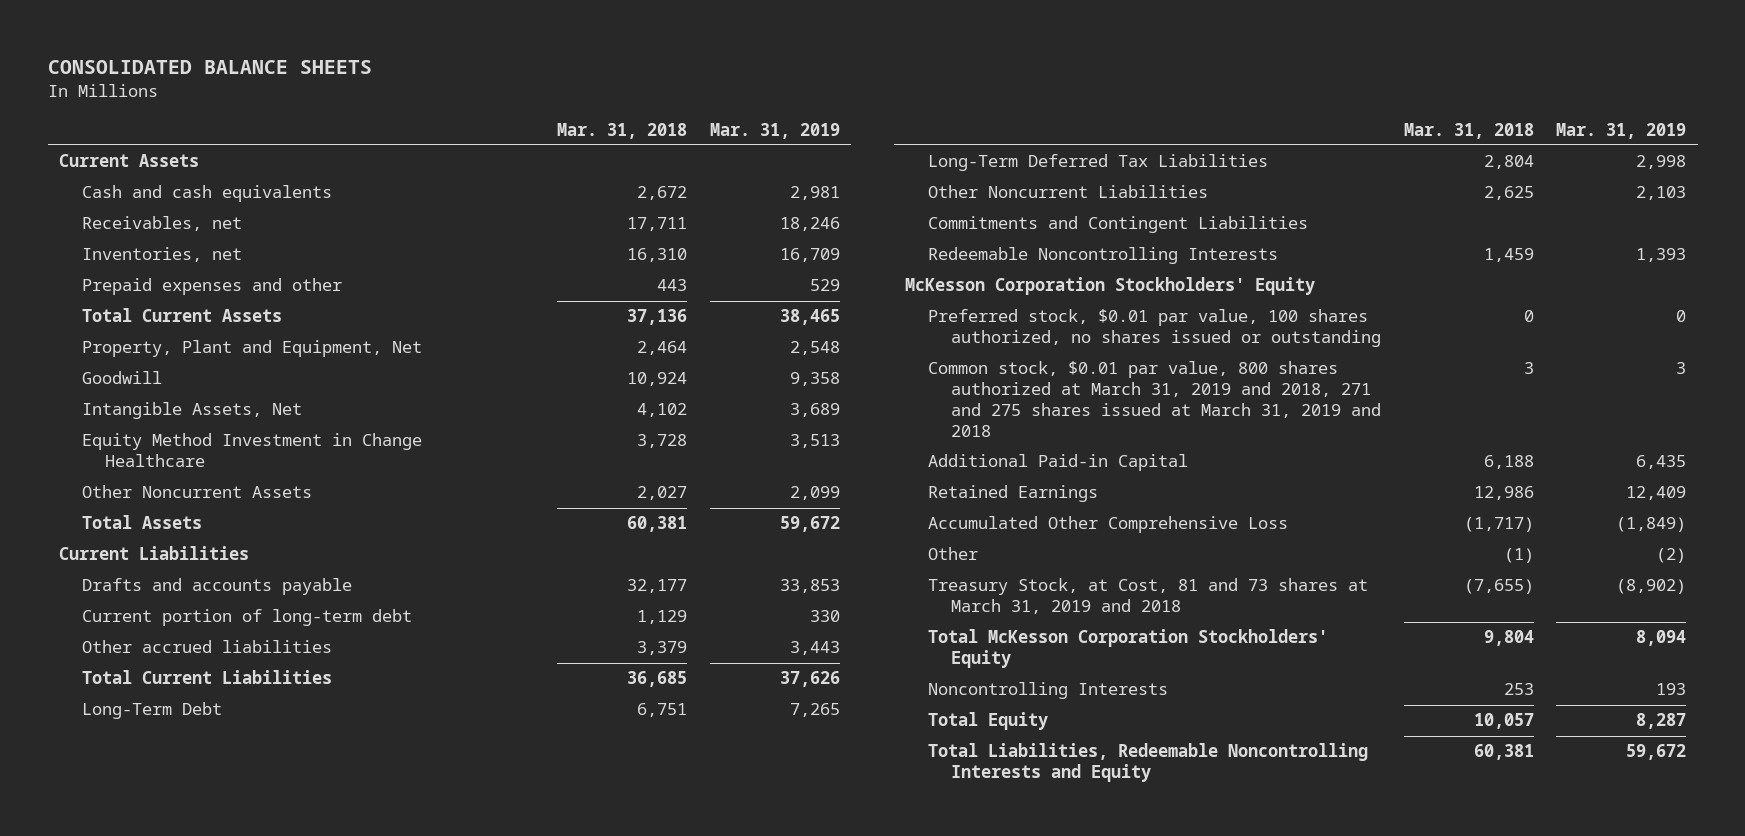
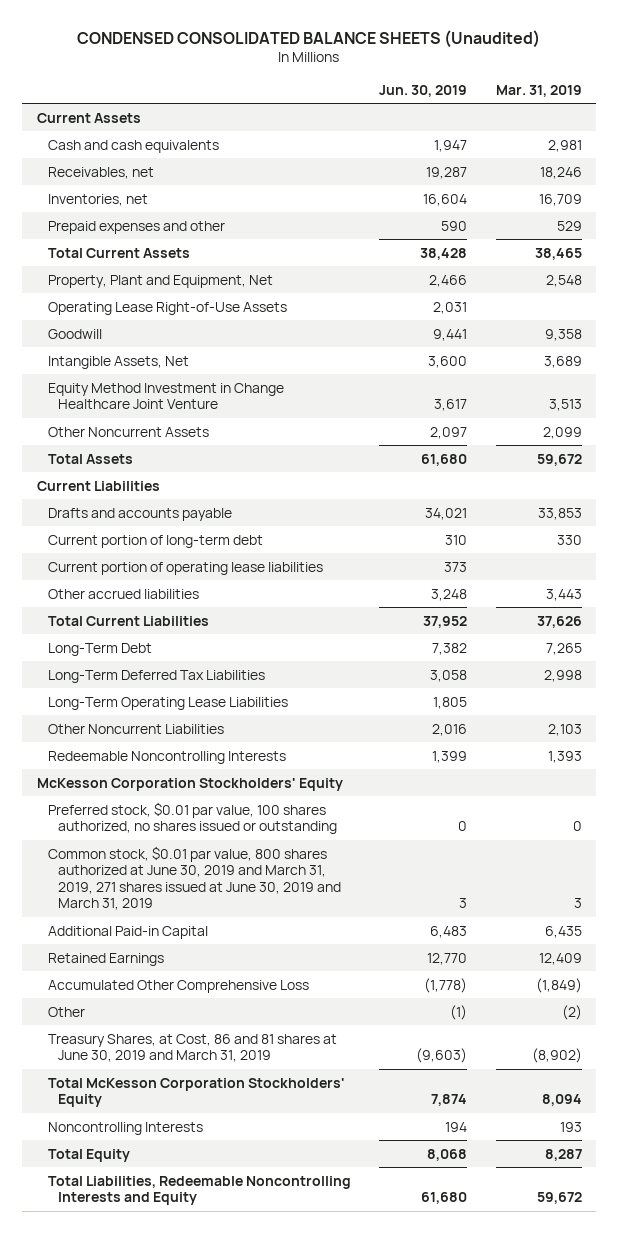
[47,60,372,75] CONSOLIDATED BALANCE SHEETS -> [77,29,541,48] CONDENSED CONSOLIDATED BALANCE SHEETS (Unaudited)
[557,122,688,139] Mar. 31, 2018 -> none
none -> [379,84,468,97] Jun. 30, 2019
none -> [47,301,287,315] Operating Lease Right-of-Use Assets
[81,433,422,468] Equity Method Investment in Change Healthcare -> [47,382,284,410] Equity Method Investment in Change Healthcare Joint Venture
none -> [47,561,323,575] Current portion of operating lease liabilities
none -> [47,696,288,710] Long-Term Operating Lease Liabilities
[928,216,1309,234] Commitments and Contingent Liabilities -> none
[928,361,1382,438] Common stock, $0.01 par value, 800 shares authorized at March 31, 2019 and 2018, 271 and 275 shares issued at March 31, 2019 and 2018 -> [47,845,342,911] Common stock, $0.01 par value, 800 shares authorized at June 30, 2019 and March 31, 2019, 271 shares issued at June 30, 2019 and March 31, 2019
[928,578,1369,615] Treasury Stock, at Cost, 81 and 73 shares at March 31, 2019 and 2018 -> [47,1033,337,1063] Treasury Shares, at Cost, 86 and 81 shares at June 30, 2019 and March 31, 2019

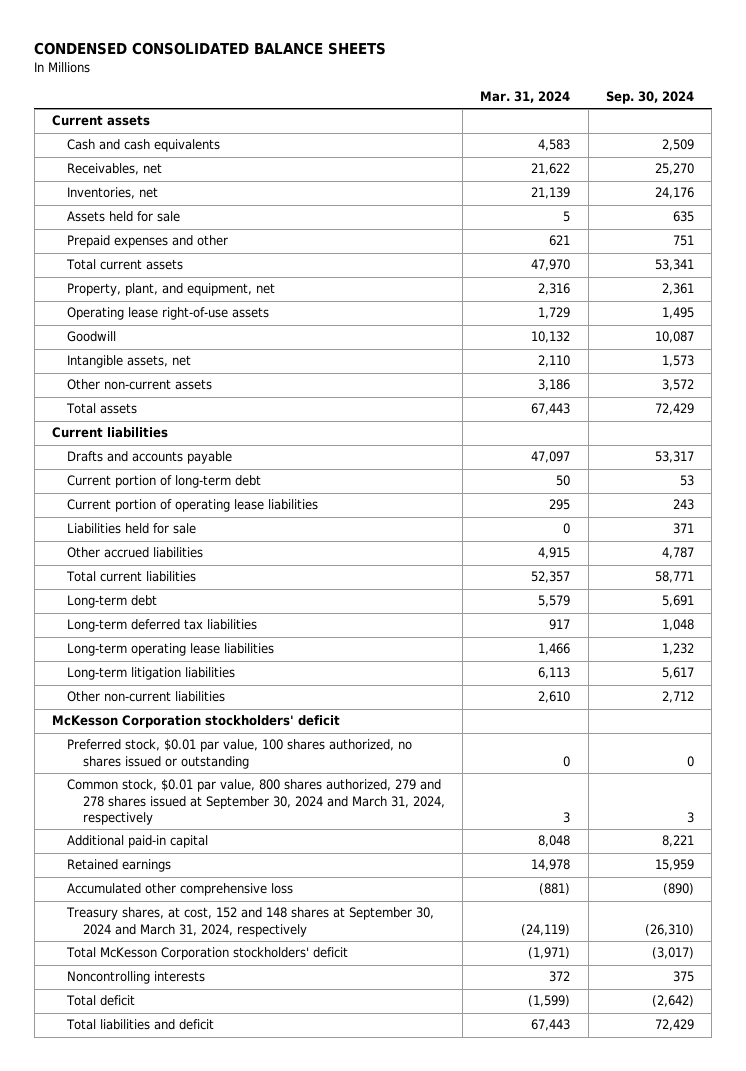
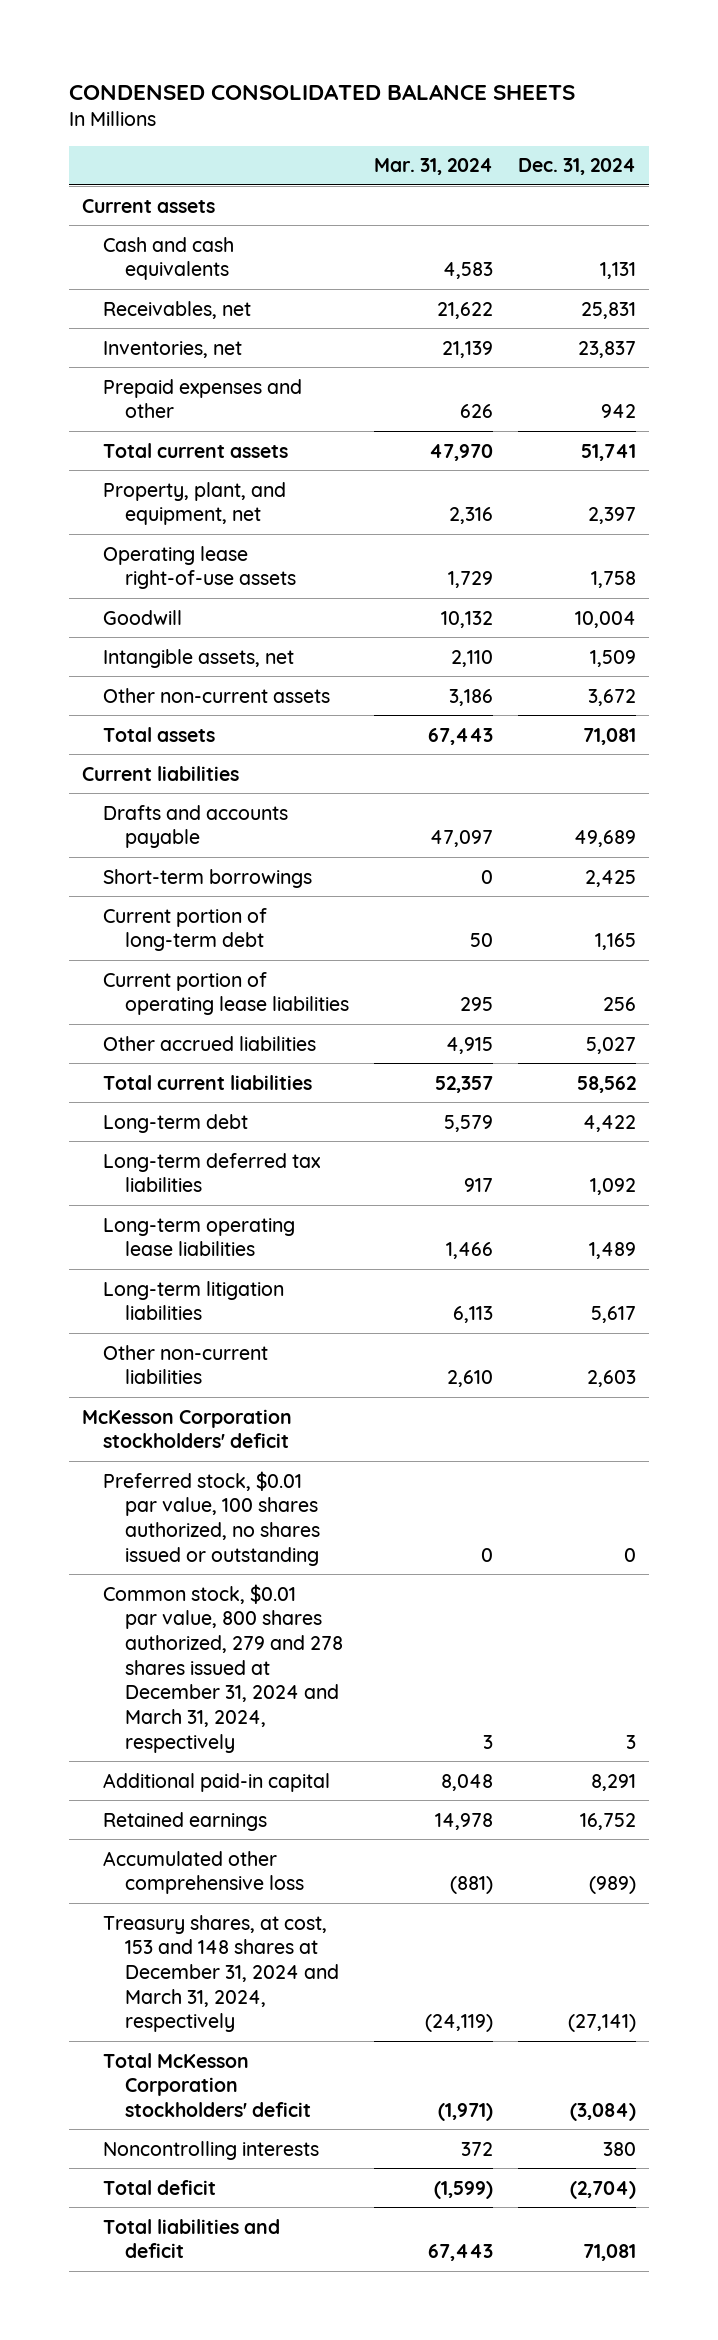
[605,90,694,104] Sep. 30, 2024 -> none
none -> [518,158,637,176] Dec. 31, 2024
[67,211,181,223] Assets held for sale -> none
[549,235,571,247] 621 -> [459,404,493,419] 626
none -> [103,868,313,888] Short-term borrowings
[67,523,197,535] Liabilities held for sale -> none
[67,779,445,825] Common stock, $0.01 par value, 800 shares authorized, 279 and 278 shares issued at September 30, 2024 and March 31, 2024, respectively -> [103,1583,343,1753] Common stock, $0.01 par value, 800 shares authorized, 279 and 278 shares issued at December 31, 2024 and March 31, 2024, respectively
[66,907,435,937] Treasury shares, at cost, 152 and 148 shares at September 30, 2024 and March 31, 2024, respectively -> [103,1914,339,2033] Treasury shares, at cost, 153 and 148 shares at December 31, 2024 and March 31, 2024, respectively

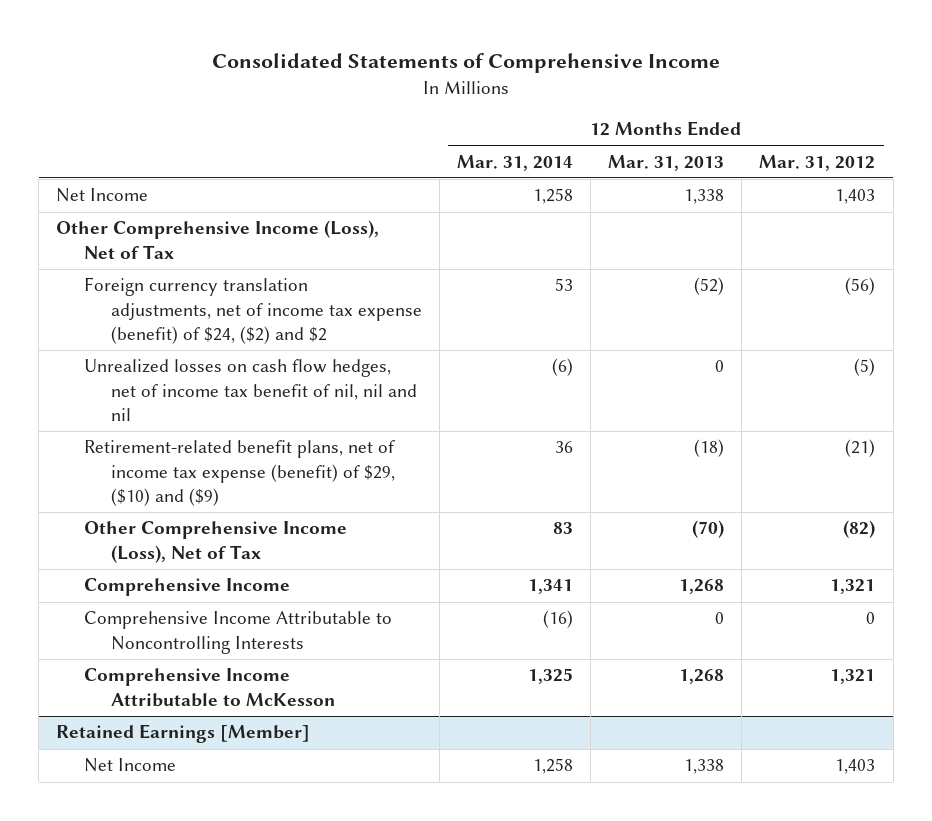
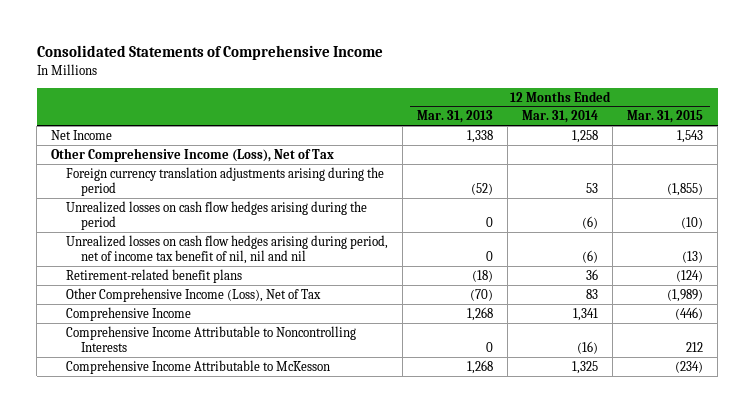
[759,154,876,171] Mar. 31, 2012 -> none
none -> [627,110,704,124] Mar. 31, 2015
[83,277,422,344] Foreign currency translation adjustments, net of income tax expense (benefit) of $24, ($2) and $2 -> [66,166,385,197] Foreign currency translation adjustments arising during the period
[83,359,417,421] Unrealized losses on cash flow hedges, net of income tax benefit of nil, nil and nil -> [66,200,368,231] Unrealized losses on cash flow hedges arising during the period
none -> [66,234,389,265] Unrealized losses on cash flow hedges arising during period, net of income tax benefit of nil, nil and nil
[83,440,395,506] Retirement-related benefit plans, net of income tax expense (benefit) of $29, ($10) and ($9) -> [66,268,243,283] Retirement-related benefit plans
[56,724,311,744] Retained Earnings [Member] -> none
[83,758,176,773] Net Income -> none

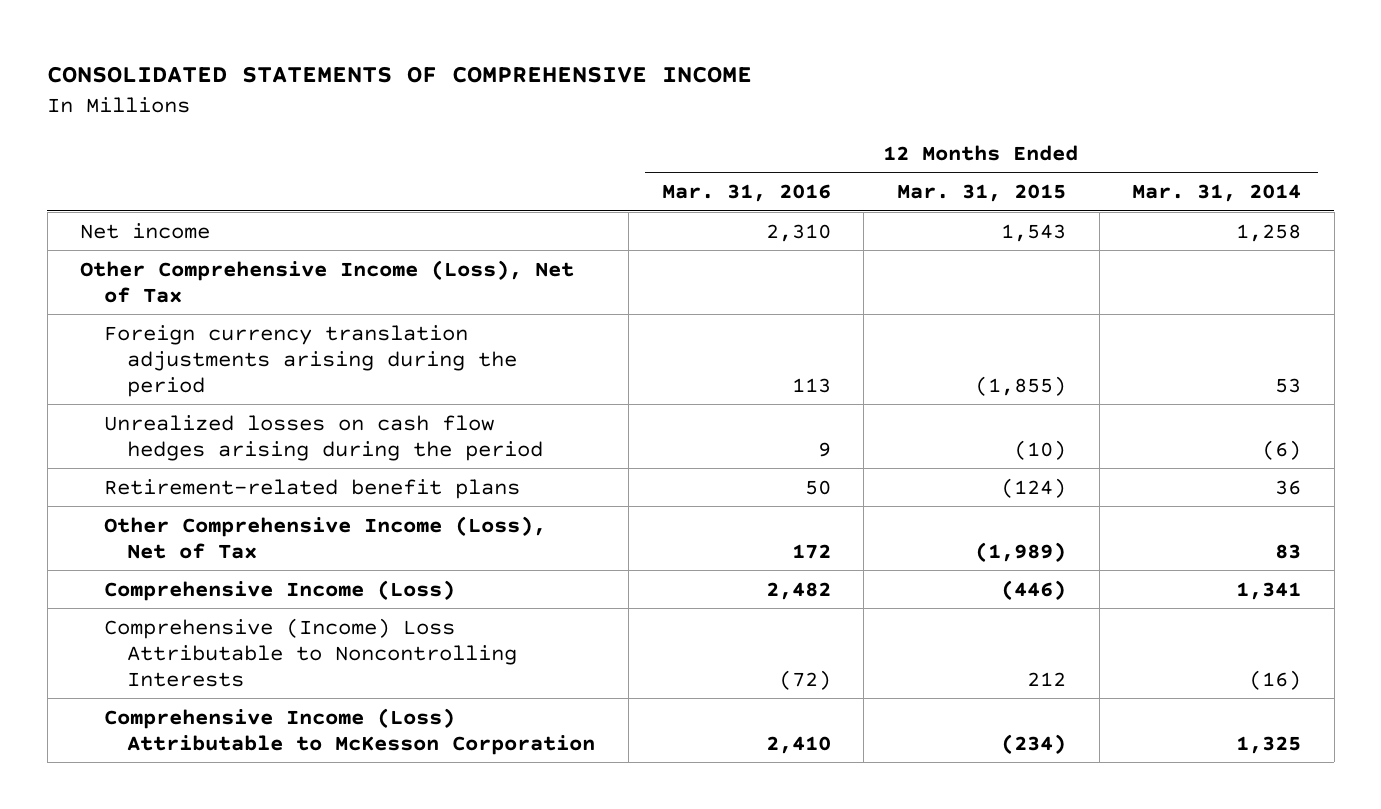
[36,45,383,61] Consolidated Statements of Comprehensive Income -> [47,65,753,83] CONSOLIDATED STATEMENTS OF COMPREHENSIVE INCOME
[417,110,494,124] Mar. 31, 2013 -> none
none -> [661,184,831,203] Mar. 31, 2016
[51,129,113,140] Net Income -> [80,222,211,239] Net income
[66,234,389,265] Unrealized losses on cash flow hedges arising during period, net of income tax benefit of nil, nil and nil -> none
[66,306,192,321] Comprehensive Income -> [103,579,455,601] Comprehensive Income (Loss)
[66,325,357,353] Comprehensive Income Attributable to Noncontrolling Interests -> [103,617,518,687] Comprehensive (Income) Loss Attributable to Noncontrolling Interests
[66,359,331,374] Comprehensive Income Attributable to McKesson -> [103,707,596,755] Comprehensive Income (Loss) Attributable to McKesson Corporation

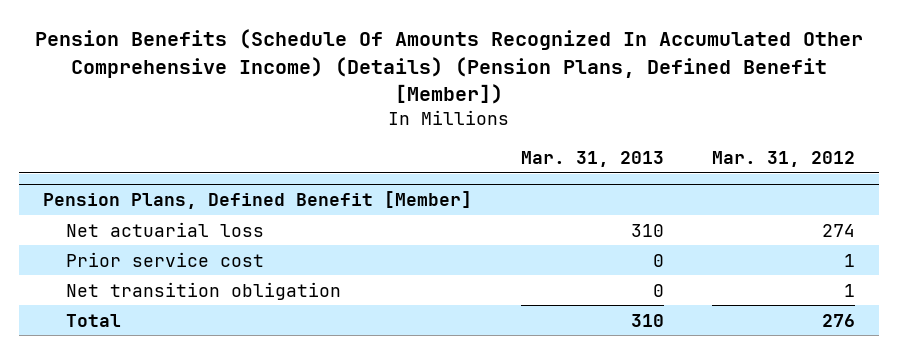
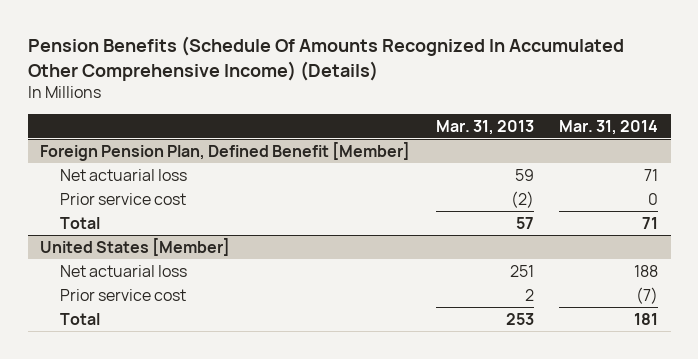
[35,29,864,105] Pension Benefits (Schedule Of Amounts Recognized In Accumulated Other Comprehensive Income) (Details) (Pension Plans, Defined Benefit [Member]) -> [27,36,624,81] Pension Benefits (Schedule Of Amounts Recognized In Accumulated Other Comprehensive Income) (Details)
[711,150,855,167] Mar. 31, 2012 -> none
none -> [559,119,659,135] Mar. 31, 2014
[65,281,341,300] Net transition obligation -> none
[43,191,473,210] Pension Plans, Defined Benefit [Member] -> [40,141,411,161] Foreign Pension Plan, Defined Benefit [Member]
[630,223,664,237] 310 -> [514,168,534,181] 59
[652,253,664,267] 0 -> [510,190,534,208] (2)
[630,313,664,327] 310 -> [515,216,534,229] 57
none -> [40,237,231,256] United States [Member]
none -> [59,264,187,277] Net actuarial loss
none -> [59,288,186,301] Prior service cost
none -> [59,312,100,325] Total

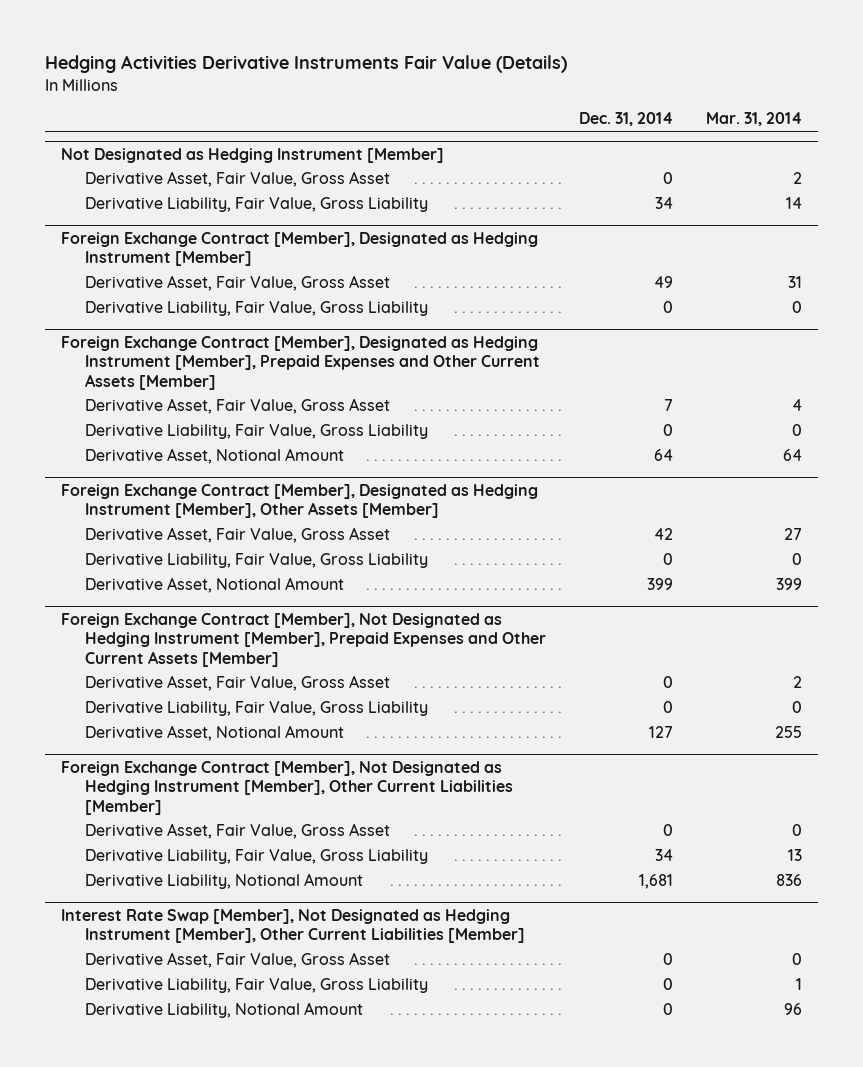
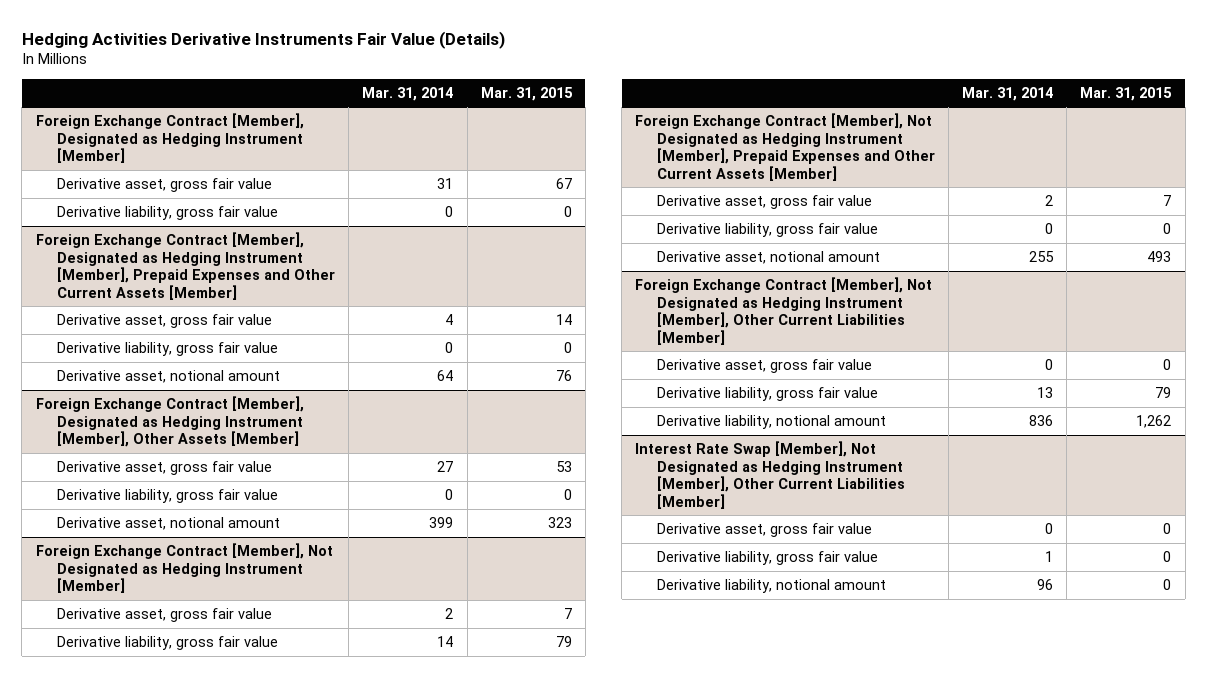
[578,112,673,127] Dec. 31, 2014 -> none
none -> [480,86,573,101] Mar. 31, 2015
[61,147,445,163] Not Designated as Hedging Instrument [Member] -> none
[85,170,391,187] Derivative Asset, Fair Value, Gross Asset -> none
[85,196,429,212] Derivative Liability, Fair Value, Gross Liability -> none
[85,274,391,291] Derivative Asset, Fair Value, Gross Asset -> [57,177,273,192] Derivative asset, gross fair value
[85,300,429,316] Derivative Liability, Fair Value, Gross Liability -> [57,205,279,220] Derivative liability, gross fair value
[85,397,391,414] Derivative Asset, Fair Value, Gross Asset -> [57,313,273,328] Derivative asset, gross fair value
[85,423,429,439] Derivative Liability, Fair Value, Gross Liability -> [57,341,279,356] Derivative liability, gross fair value
[85,447,345,464] Derivative Asset, Notional Amount -> [57,369,281,383] Derivative asset, notional amount
[85,526,391,543] Derivative Asset, Fair Value, Gross Asset -> [57,460,273,475] Derivative asset, gross fair value
[85,552,429,568] Derivative Liability, Fair Value, Gross Liability -> [57,488,279,503] Derivative liability, gross fair value
[85,576,345,593] Derivative Asset, Notional Amount -> [57,516,281,530] Derivative asset, notional amount
none -> [35,542,333,594] Foreign Exchange Contract [Member], Not Designated as Hedging Instrument [Member]
none -> [57,607,273,622] Derivative asset, gross fair value
none -> [57,635,279,650] Derivative liability, gross fair value
[85,674,391,691] Derivative Asset, Fair Value, Gross Asset -> [657,194,873,209] Derivative asset, gross fair value
[85,700,429,716] Derivative Liability, Fair Value, Gross Liability -> [657,222,879,237] Derivative liability, gross fair value
[85,724,345,741] Derivative Asset, Notional Amount -> [657,250,881,264] Derivative asset, notional amount
[85,822,391,839] Derivative Asset, Fair Value, Gross Asset -> [657,358,873,373] Derivative asset, gross fair value
[85,848,429,864] Derivative Liability, Fair Value, Gross Liability -> [657,386,879,401] Derivative liability, gross fair value
[85,872,364,889] Derivative Liability, Notional Amount -> [657,414,887,429] Derivative liability, notional amount
[85,951,391,968] Derivative Asset, Fair Value, Gross Asset -> [657,522,873,537] Derivative asset, gross fair value
[85,977,429,993] Derivative Liability, Fair Value, Gross Liability -> [657,550,879,565] Derivative liability, gross fair value
[85,1001,364,1018] Derivative Liability, Notional Amount -> [657,578,887,593] Derivative liability, notional amount

